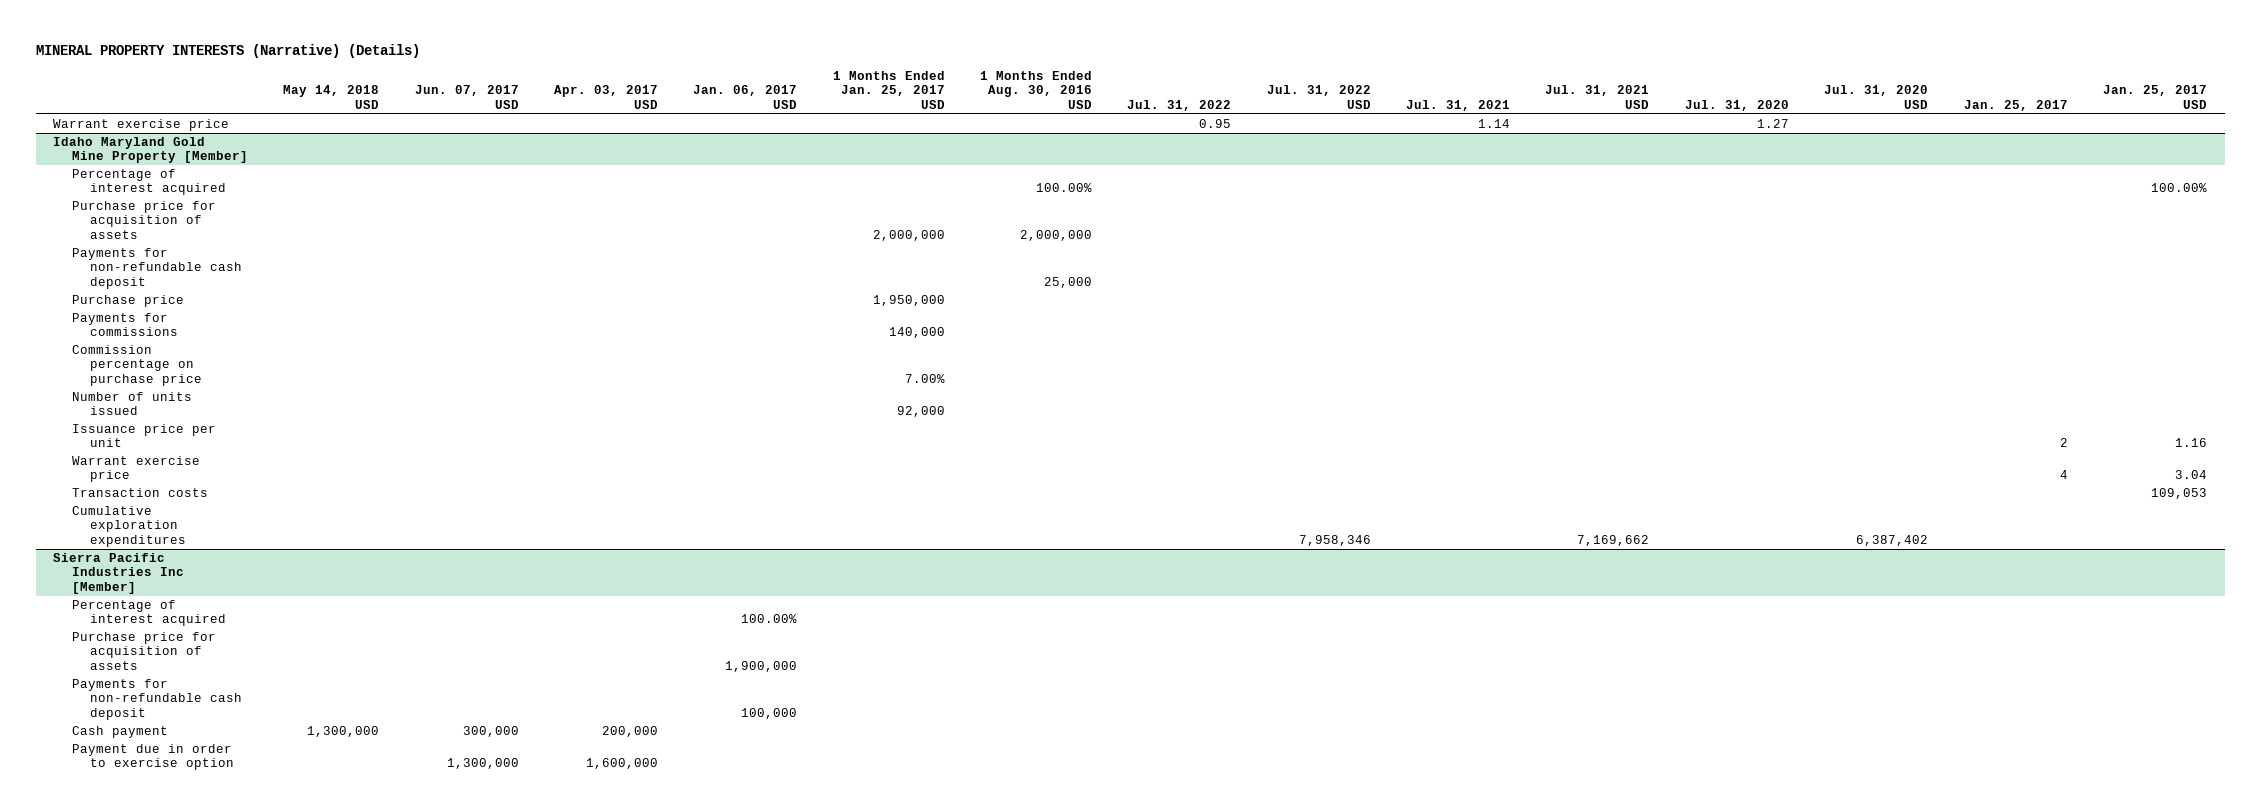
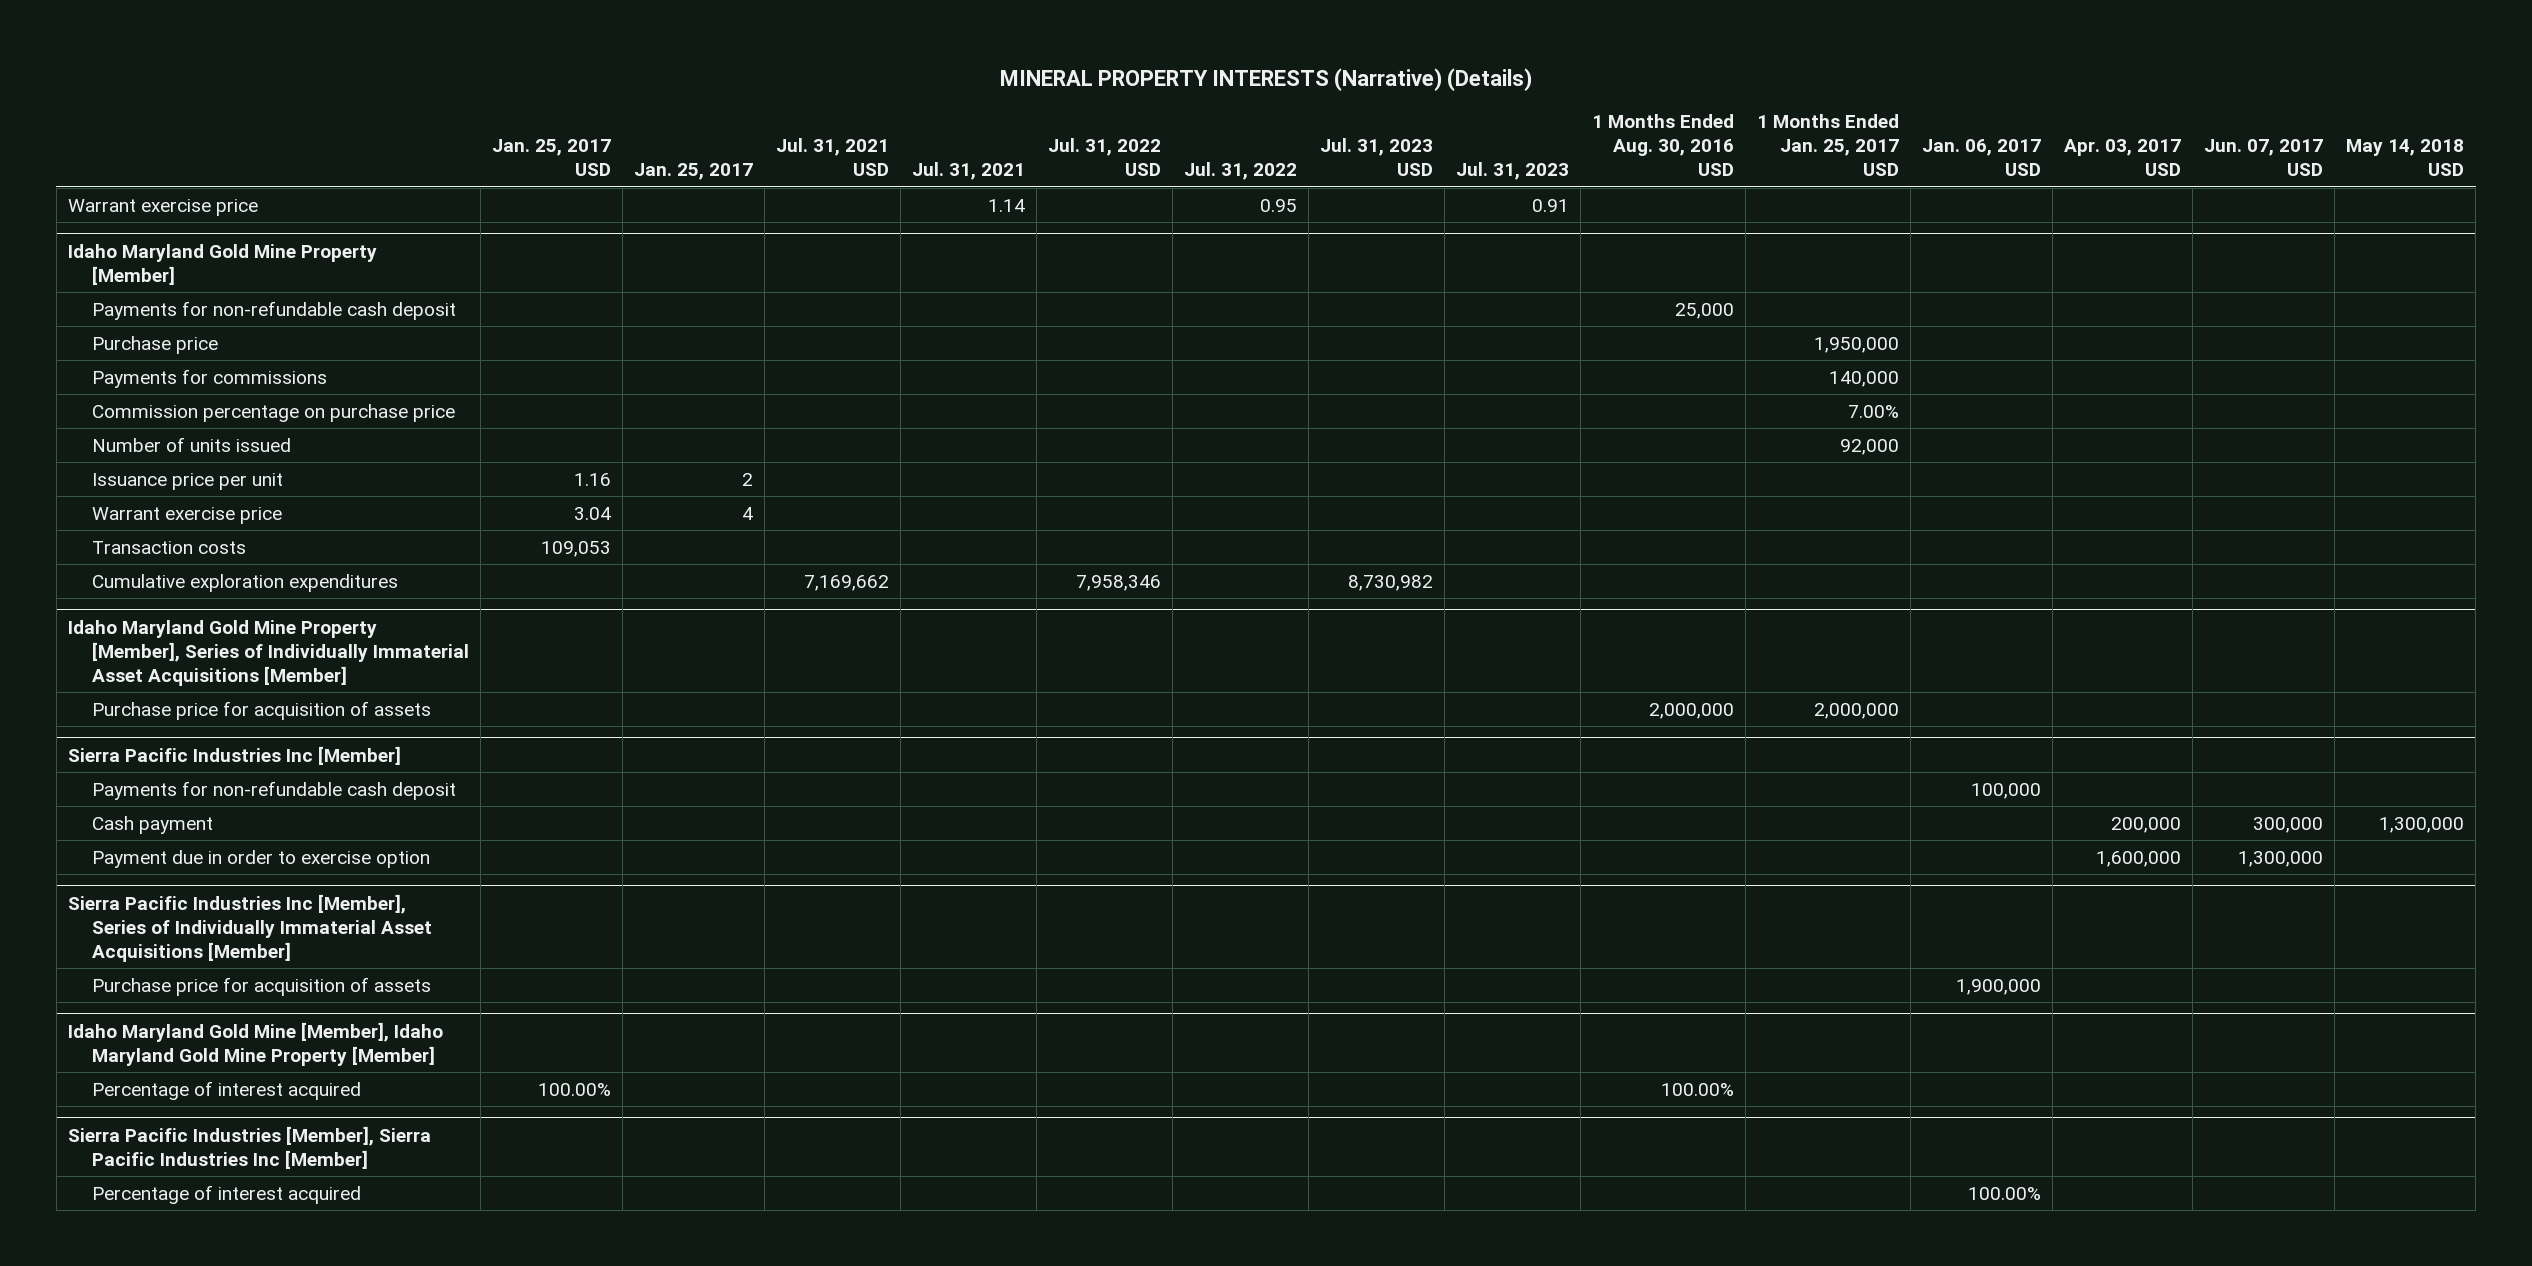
[1684,100,1789,112] Jul. 31, 2020 -> none
[1824,85,1929,110] Jul. 31, 2020 USD -> none
none -> [1319,138,1433,177] Jul. 31, 2023 USD
none -> [1455,162,1569,181] Jul. 31, 2023
[71,168,227,196] Percentage of interest acquired -> none
[71,200,216,239] Purchase price for acquisition of assets -> none
none -> [67,619,469,686] Idaho Maryland Gold Mine Property [Member], Series of Individually Immaterial Asset Acquisitions [Member]
none -> [91,700,431,720] Purchase price for acquisition of assets
[71,599,227,627] Percentage of interest acquired -> none
[71,631,216,670] Purchase price for acquisition of assets -> none
none -> [67,893,432,962] Sierra Pacific Industries Inc [Member], Series of Individually Immaterial Asset Acquisitions [Member]
none -> [91,976,431,996] Purchase price for acquisition of assets
none -> [67,1021,443,1066] Idaho Maryland Gold Mine [Member], Idaho Maryland Gold Mine Property [Member]
none -> [91,1080,361,1100] Percentage of interest acquired
none -> [67,1125,431,1169] Sierra Pacific Industries [Member], Sierra Pacific Industries Inc [Member]
none -> [91,1184,361,1204] Percentage of interest acquired

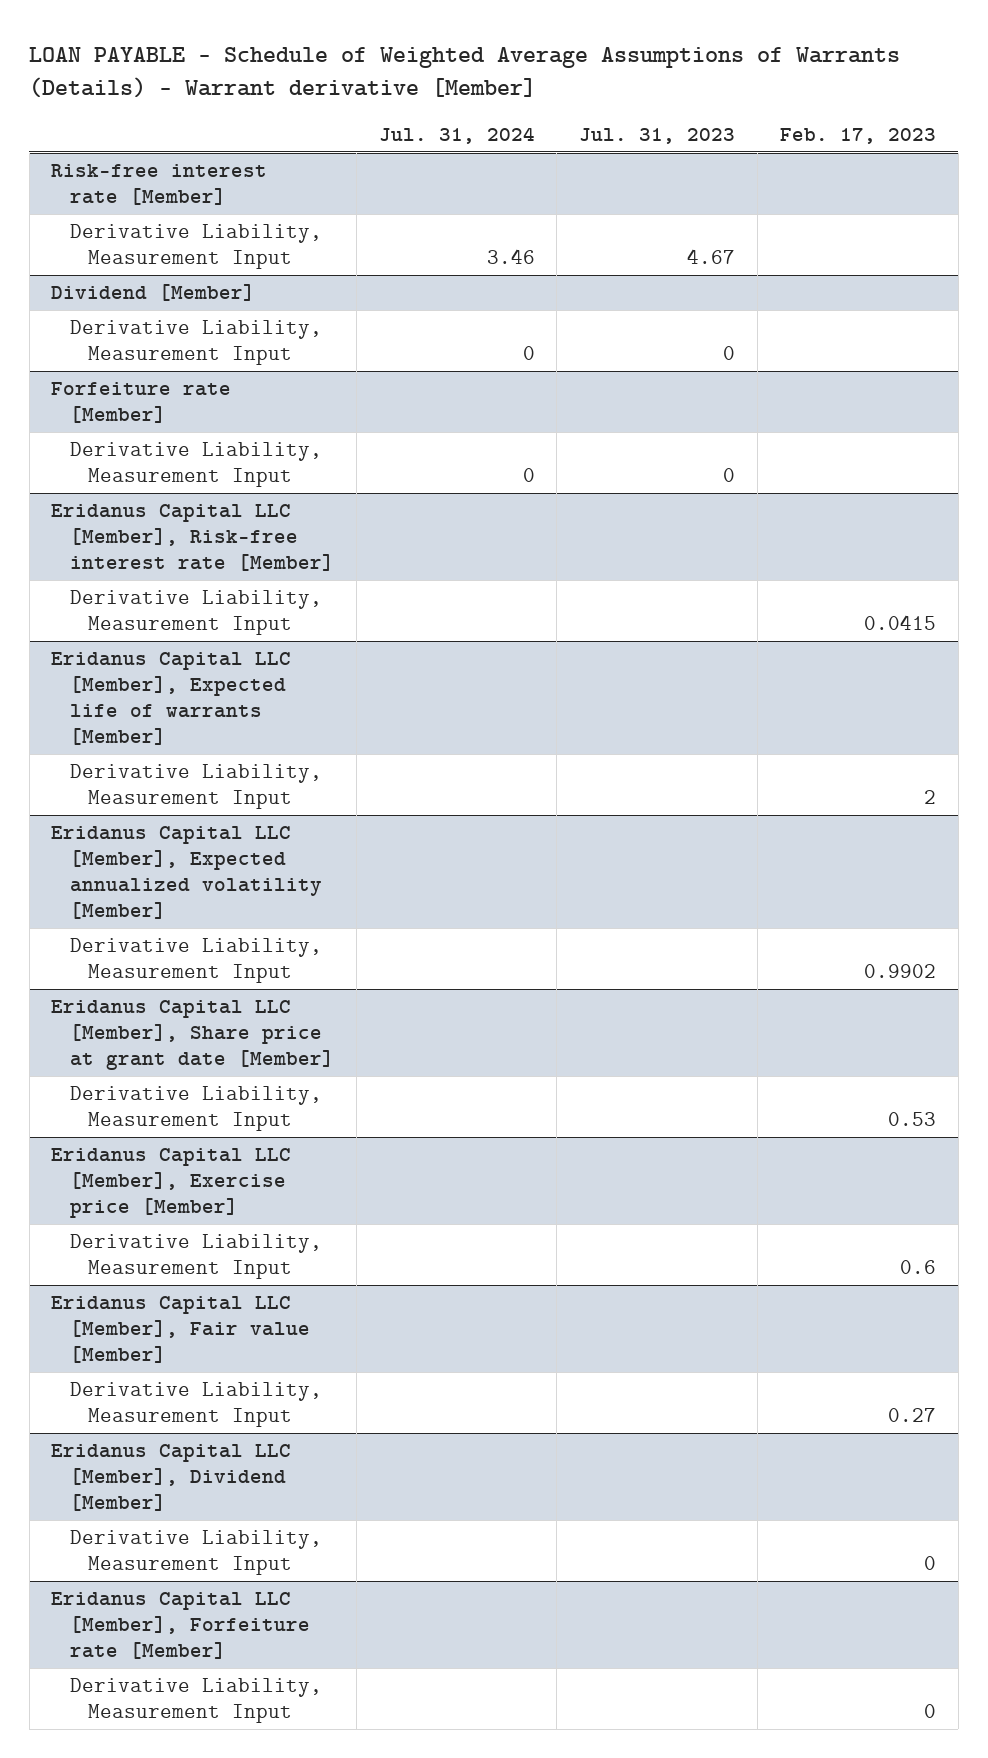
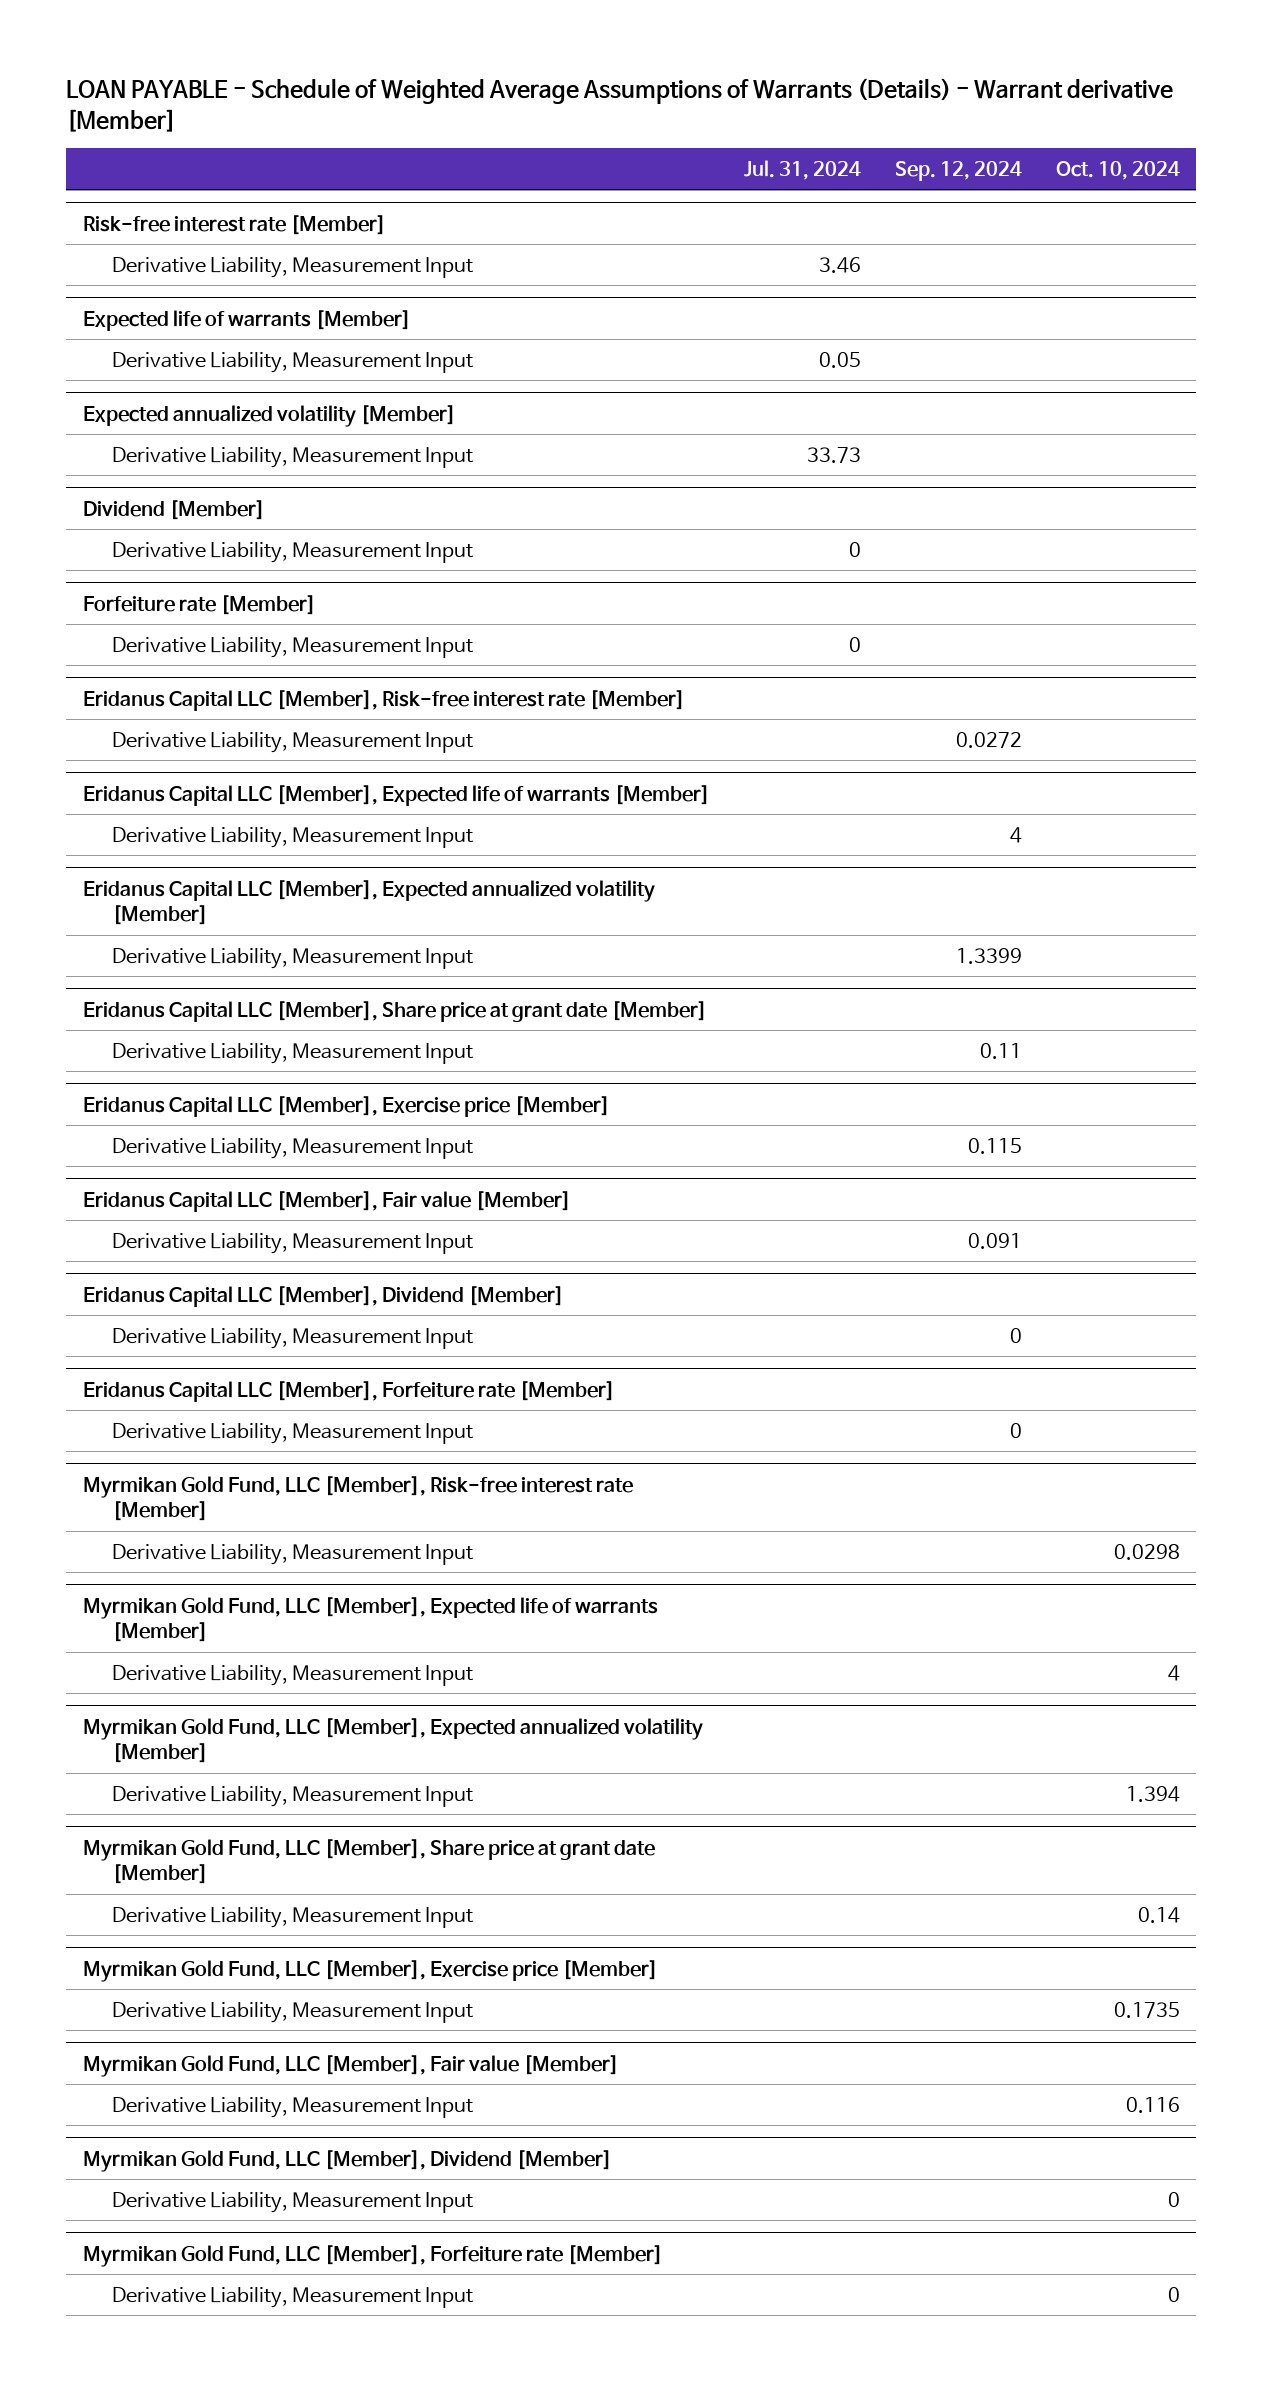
[579,127,736,144] Jul. 31, 2023 -> none
[780,127,937,144] Feb. 17, 2023 -> none
none -> [894,160,1022,181] Sep. 12, 2024
none -> [1055,160,1180,180] Oct. 10, 2024
none -> [83,309,412,331] Expected life of warrants [Member]
none -> [112,351,474,373] Derivative Liability, Measurement Input
none -> [83,404,457,427] Expected annualized volatility [Member]
none -> [112,446,474,468] Derivative Liability, Measurement Input
none -> [83,1475,634,1522] Myrmikan Gold Fund, LLC [Member], Risk-free interest rate [Member]
none -> [112,1543,474,1565] Derivative Liability, Measurement Input
none -> [83,1596,659,1643] Myrmikan Gold Fund, LLC [Member], Expected life of warrants [Member]
none -> [112,1664,474,1686] Derivative Liability, Measurement Input
none -> [83,1717,704,1764] Myrmikan Gold Fund, LLC [Member], Expected annualized volatility [Member]
none -> [112,1785,474,1807] Derivative Liability, Measurement Input
none -> [83,1838,656,1885] Myrmikan Gold Fund, LLC [Member], Share price at grant date [Member]
none -> [112,1906,474,1928] Derivative Liability, Measurement Input
none -> [83,1959,659,1982] Myrmikan Gold Fund, LLC [Member], Exercise price [Member]
none -> [112,2001,474,2023] Derivative Liability, Measurement Input
none -> [83,2054,620,2077] Myrmikan Gold Fund, LLC [Member], Fair value [Member]
none -> [112,2096,474,2118] Derivative Liability, Measurement Input
none -> [83,2149,613,2172] Myrmikan Gold Fund, LLC [Member], Dividend [Member]
none -> [112,2191,474,2213] Derivative Liability, Measurement Input
none -> [83,2244,664,2267] Myrmikan Gold Fund, LLC [Member], Forfeiture rate [Member]
none -> [112,2286,474,2308] Derivative Liability, Measurement Input

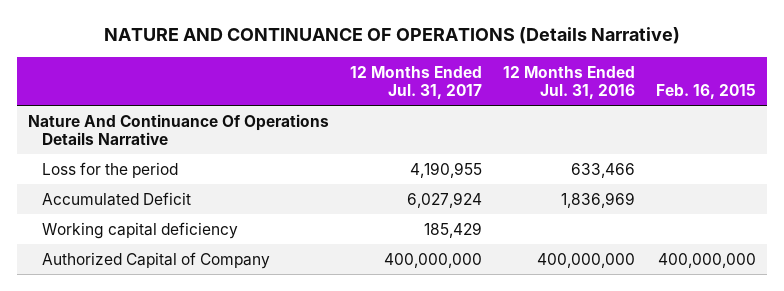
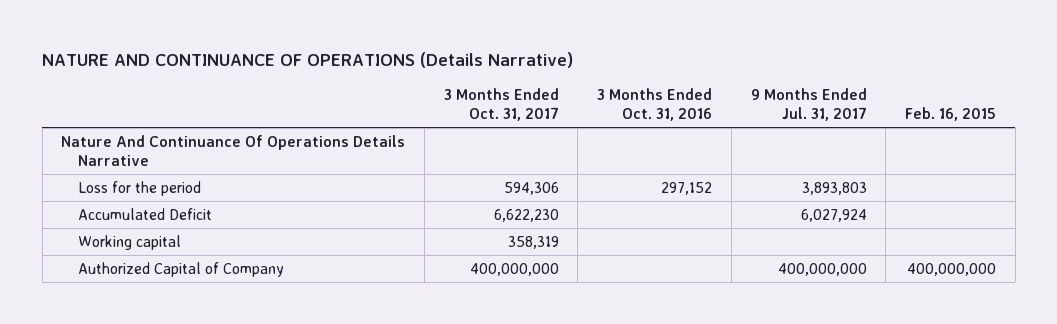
[349,65,482,99] 12 Months Ended Jul. 31, 2017 -> none
[503,65,636,99] 12 Months Ended Jul. 31, 2016 -> none
none -> [443,88,559,122] 3 Months Ended Oct. 31, 2017
none -> [597,88,713,122] 3 Months Ended Oct. 31, 2016
none -> [750,88,867,122] 9 Months Ended Jul. 31, 2017
[41,221,238,239] Working capital deficiency -> [77,234,181,250] Working capital

